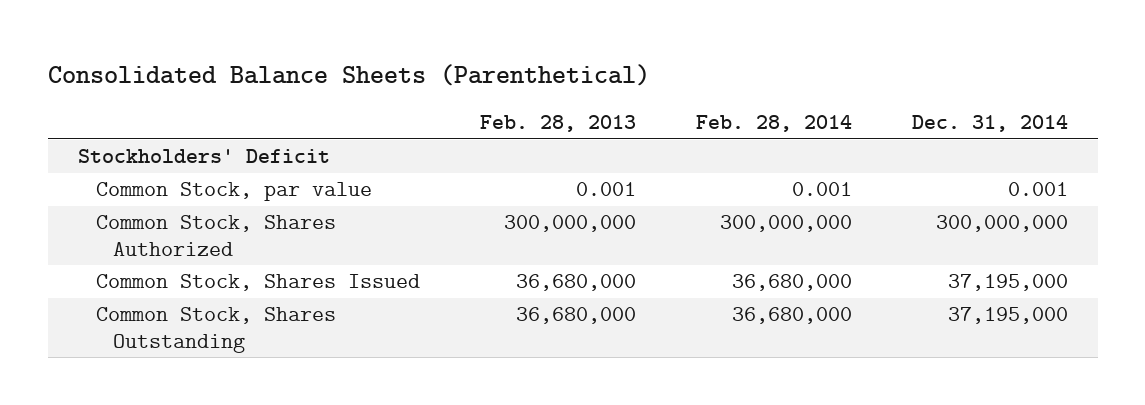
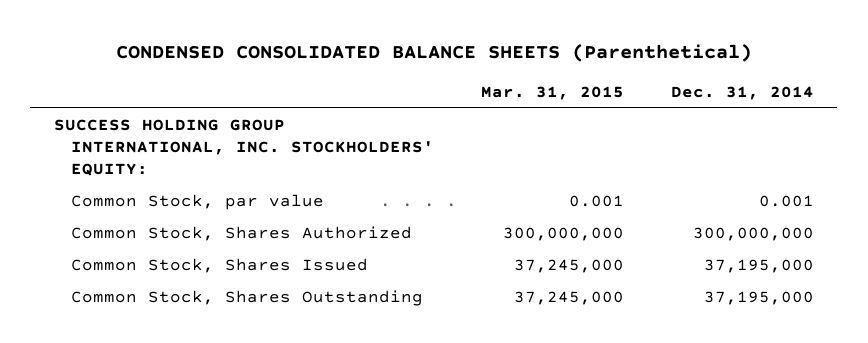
[47,64,650,87] Consolidated Balance Sheets (Parenthetical) -> [115,43,752,62] CONDENSED CONSOLIDATED BALANCE SHEETS (Parenthetical)
[479,115,636,133] Feb. 28, 2013 -> none
[695,115,852,133] Feb. 28, 2014 -> none
none -> [480,85,624,100] Mar. 31, 2015
[77,149,330,164] Stockholders' Deficit -> [53,119,434,176] SUCCESS HOLDING GROUP INTERNATIONAL, INC. STOCKHOLDERS' EQUITY:

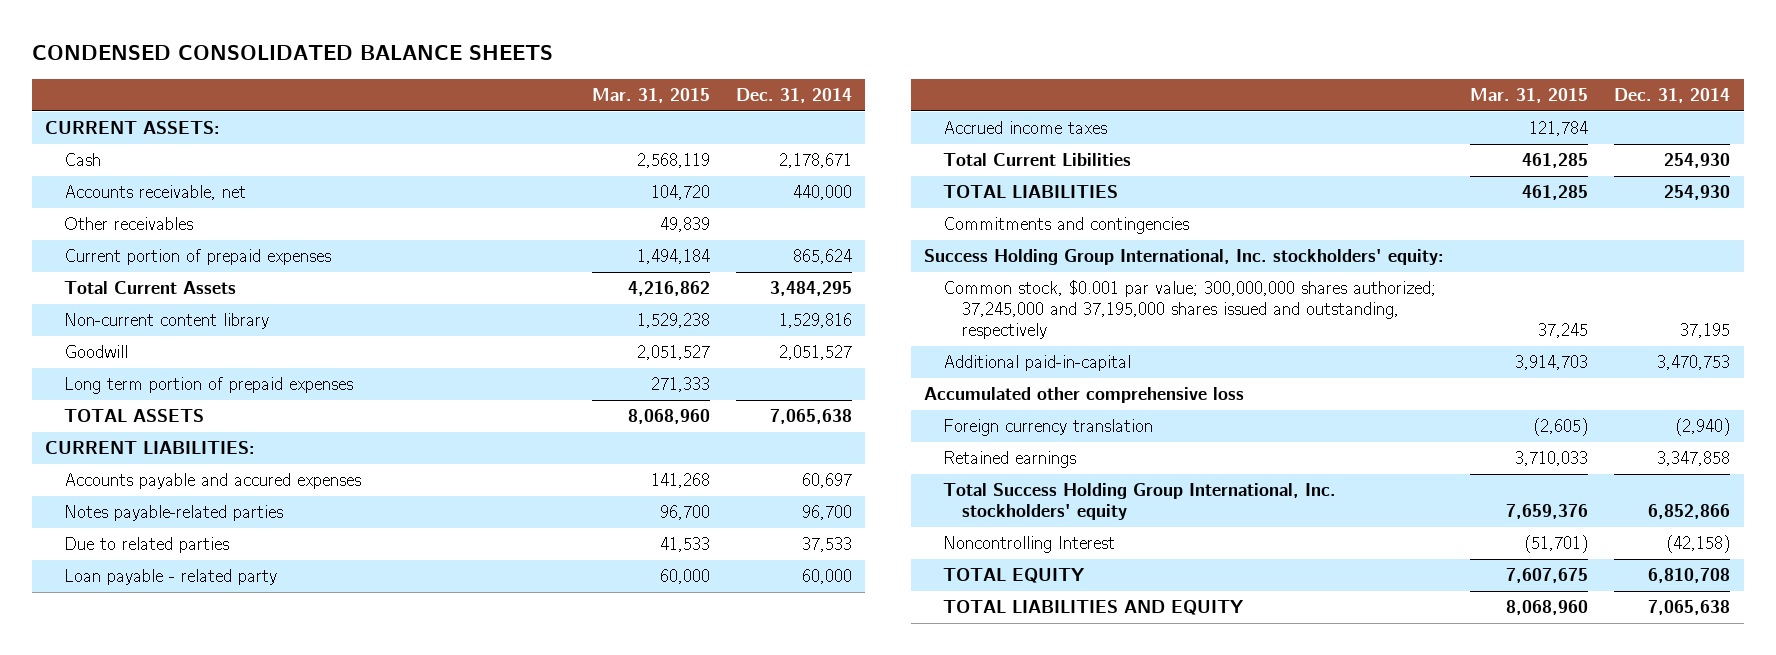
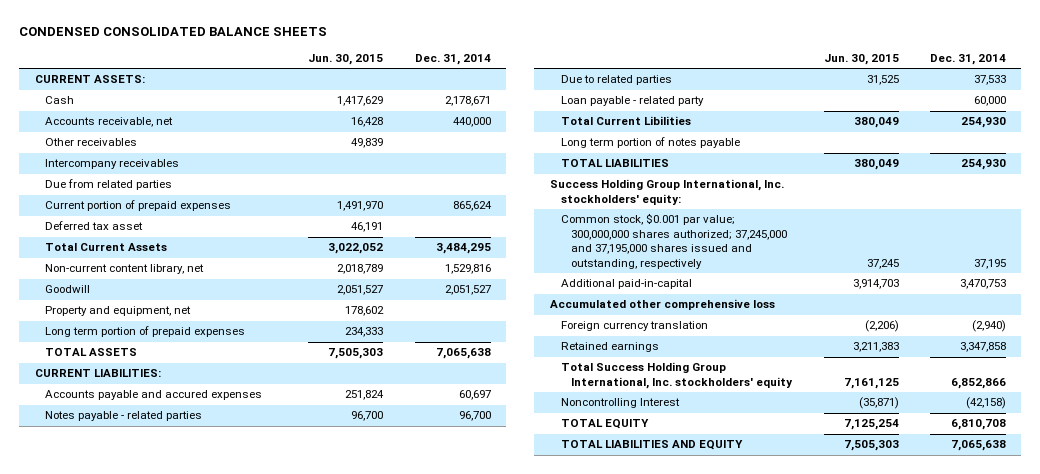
[591,88,710,104] Mar. 31, 2015 -> none
none -> [308,54,384,66] Jun. 30, 2015
none -> [45,159,180,170] Intercompany receivables
none -> [45,179,173,191] Due from related parties
none -> [45,221,144,231] Deferred tax asset
[64,313,270,330] Non-current content library -> [45,264,205,275] Non-current content library, net
none -> [45,306,192,317] Property and equipment, net
[64,505,284,522] Notes payable-related parties -> [45,411,203,422] Notes payable - related parties
[942,121,1107,135] Accrued income taxes -> none
none -> [560,137,740,149] Long term portion of notes payable
[942,217,1189,235] Commitments and contingencies -> none

